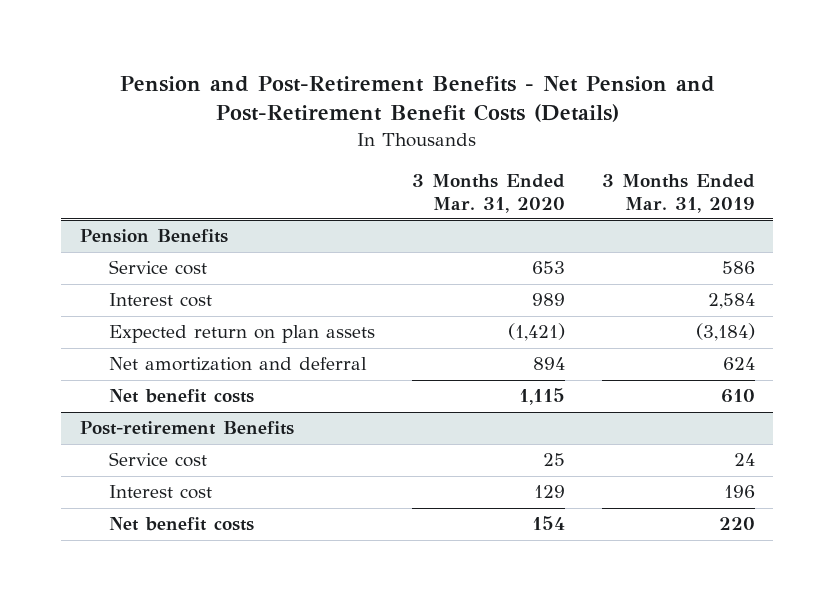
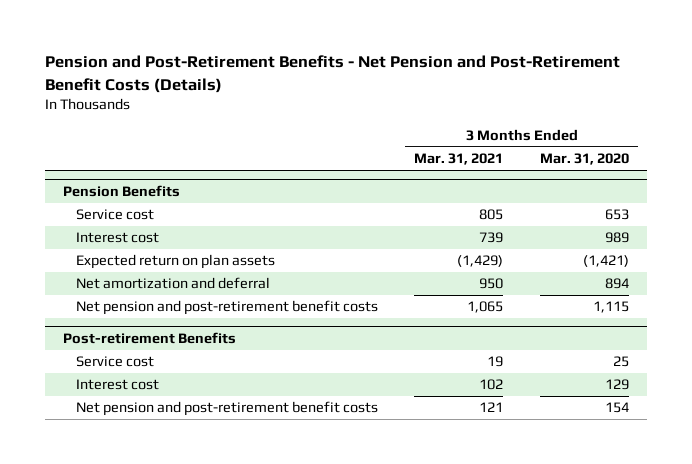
[601,174,755,213] 3 Months Ended Mar. 31, 2019 -> none
none -> [414,153,504,166] Mar. 31, 2021
[109,389,255,404] Net benefit costs -> [75,300,378,316] Net pension and post-retirement benefit costs
[109,517,255,532] Net benefit costs -> [75,401,378,417] Net pension and post-retirement benefit costs

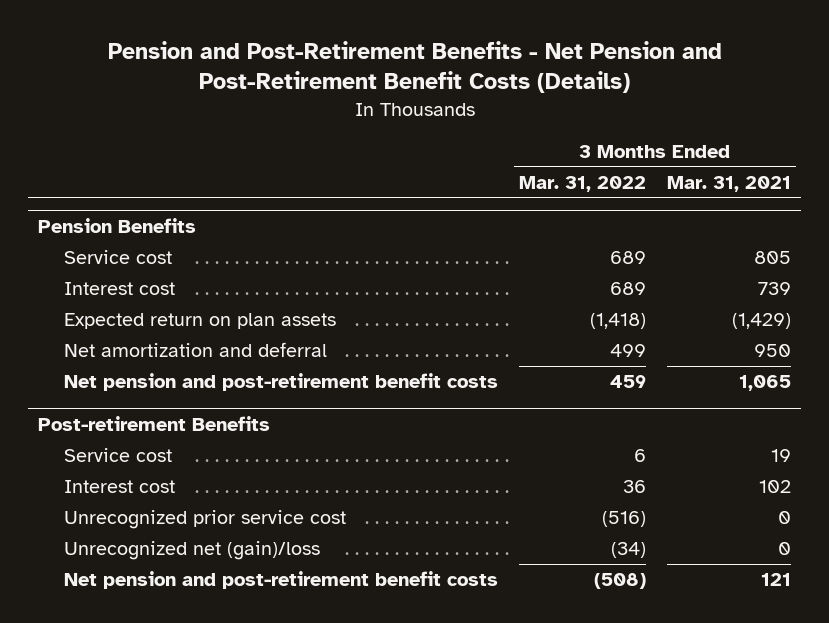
[539,153,629,166] Mar. 31, 2020 -> none
none -> [518,175,646,192] Mar. 31, 2022
none -> [64,510,347,530] Unrecognized prior service cost
none -> [64,541,321,561] Unrecognized net (gain)/loss

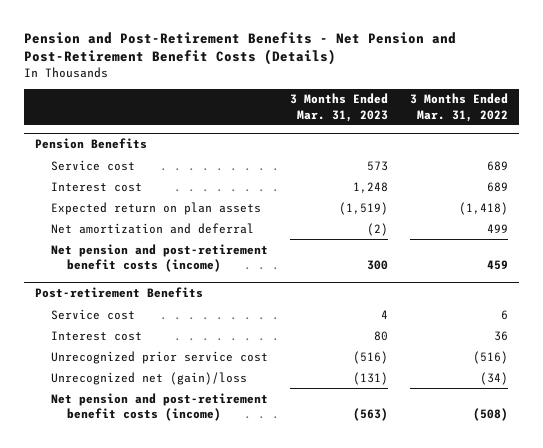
[666,175,791,192] Mar. 31, 2021 -> none
none -> [289,93,388,122] 3 Months Ended Mar. 31, 2023
[64,373,499,392] Net pension and post-retirement benefit costs -> [50,243,268,272] Net pension and post-retirement benefit costs (income)
[64,571,499,590] Net pension and post-retirement benefit costs -> [50,392,268,421] Net pension and post-retirement benefit costs (income)

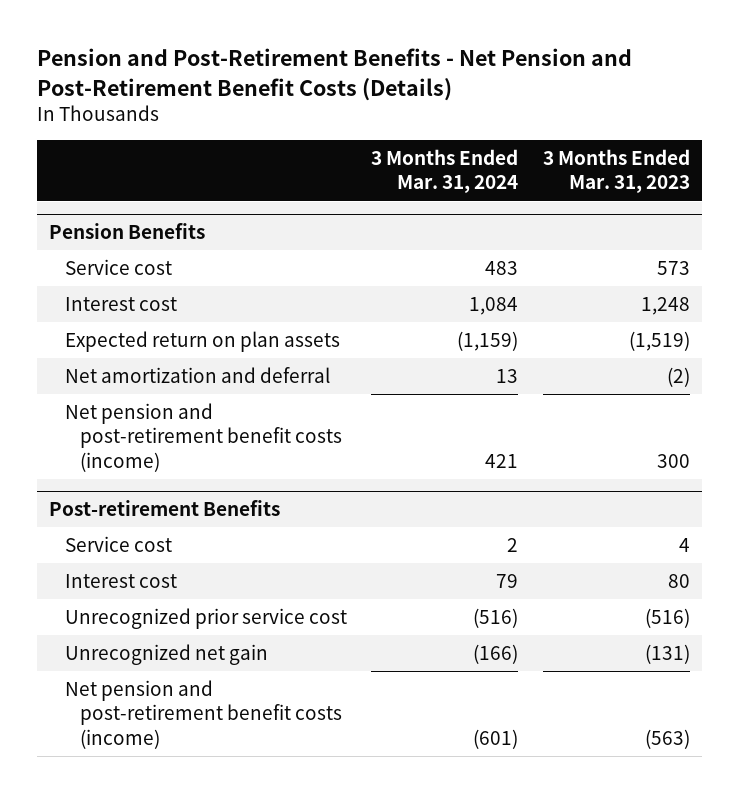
[409,93,508,122] 3 Months Ended Mar. 31, 2022 -> none
none -> [371,149,519,194] 3 Months Ended Mar. 31, 2024
[50,371,247,385] Unrecognized net (gain)/loss -> [64,644,268,666] Unrecognized net gain

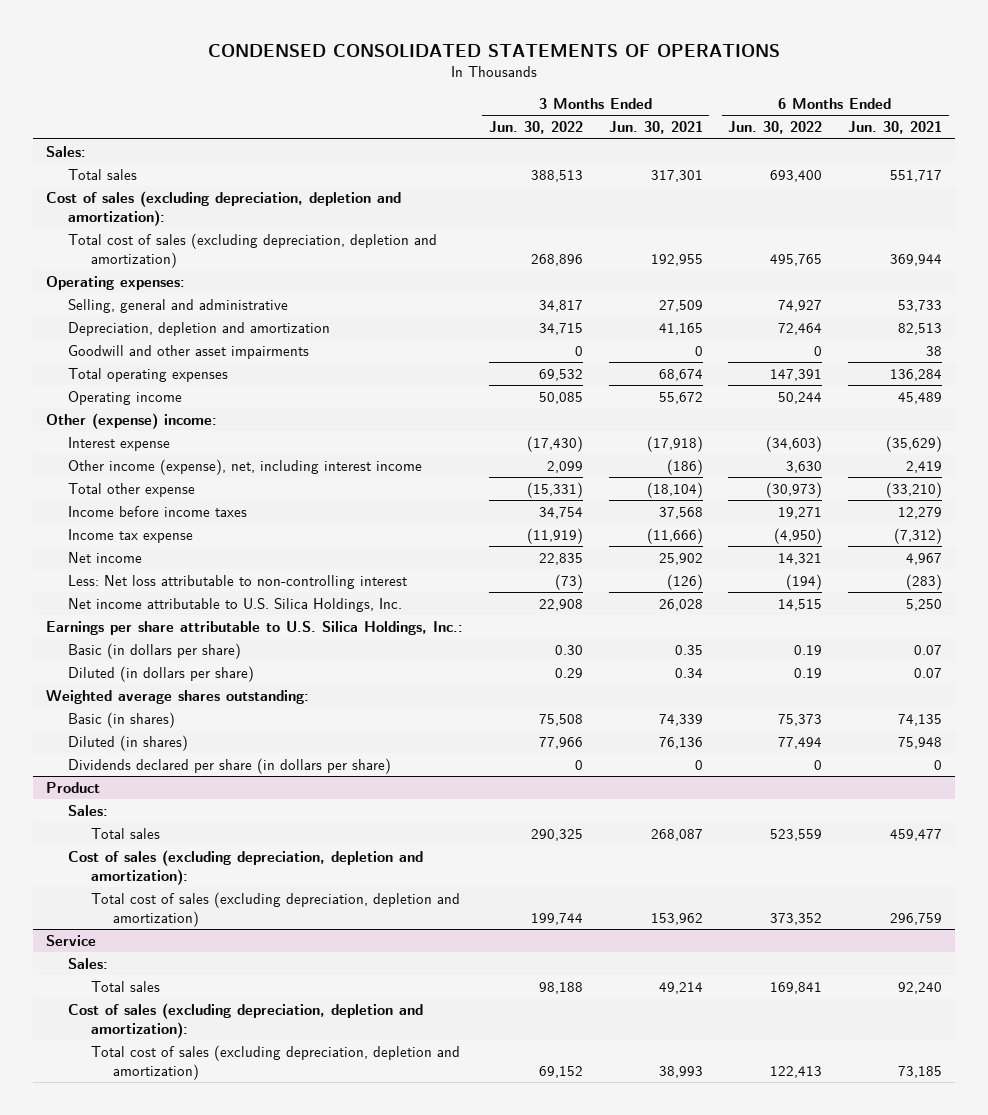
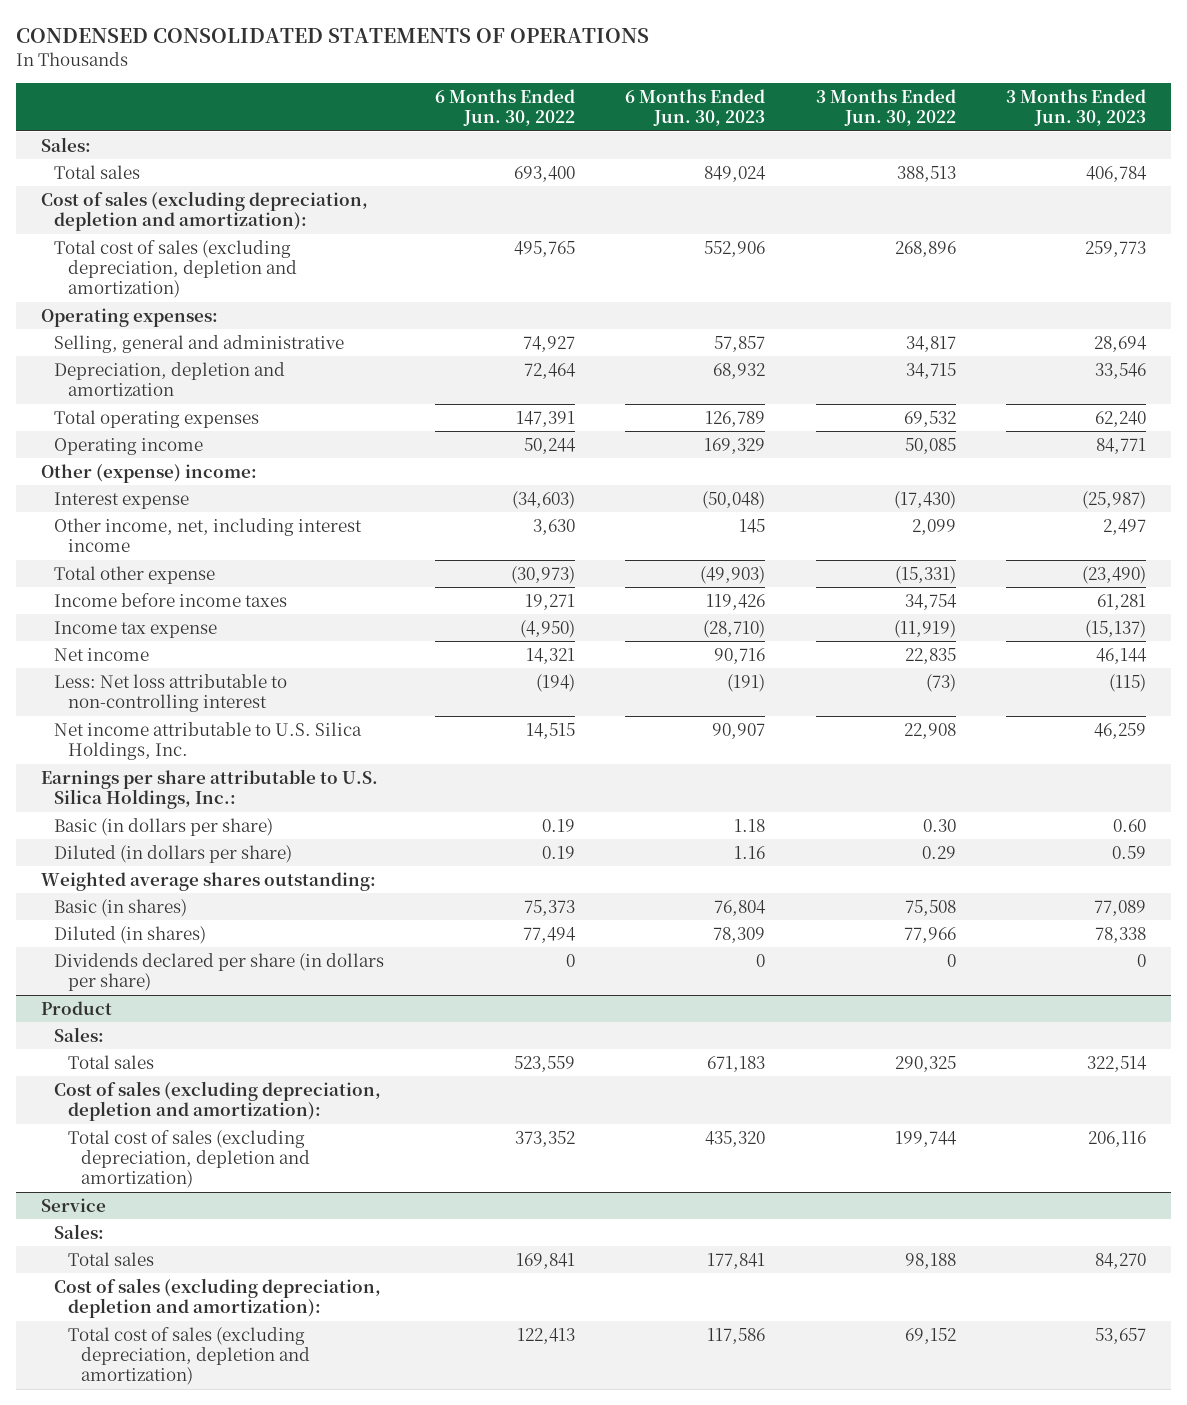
[608,121,703,135] Jun. 30, 2021 -> none
[848,121,943,135] Jun. 30, 2021 -> none
none -> [625,89,766,127] 6 Months Ended Jun. 30, 2023
none -> [1006,89,1147,127] 3 Months Ended Jun. 30, 2023
[68,344,310,359] Goodwill and other asset impairments -> none
[68,458,423,475] Other income (expense), net, including interest income -> [54,517,363,553] Other income, net, including interest income

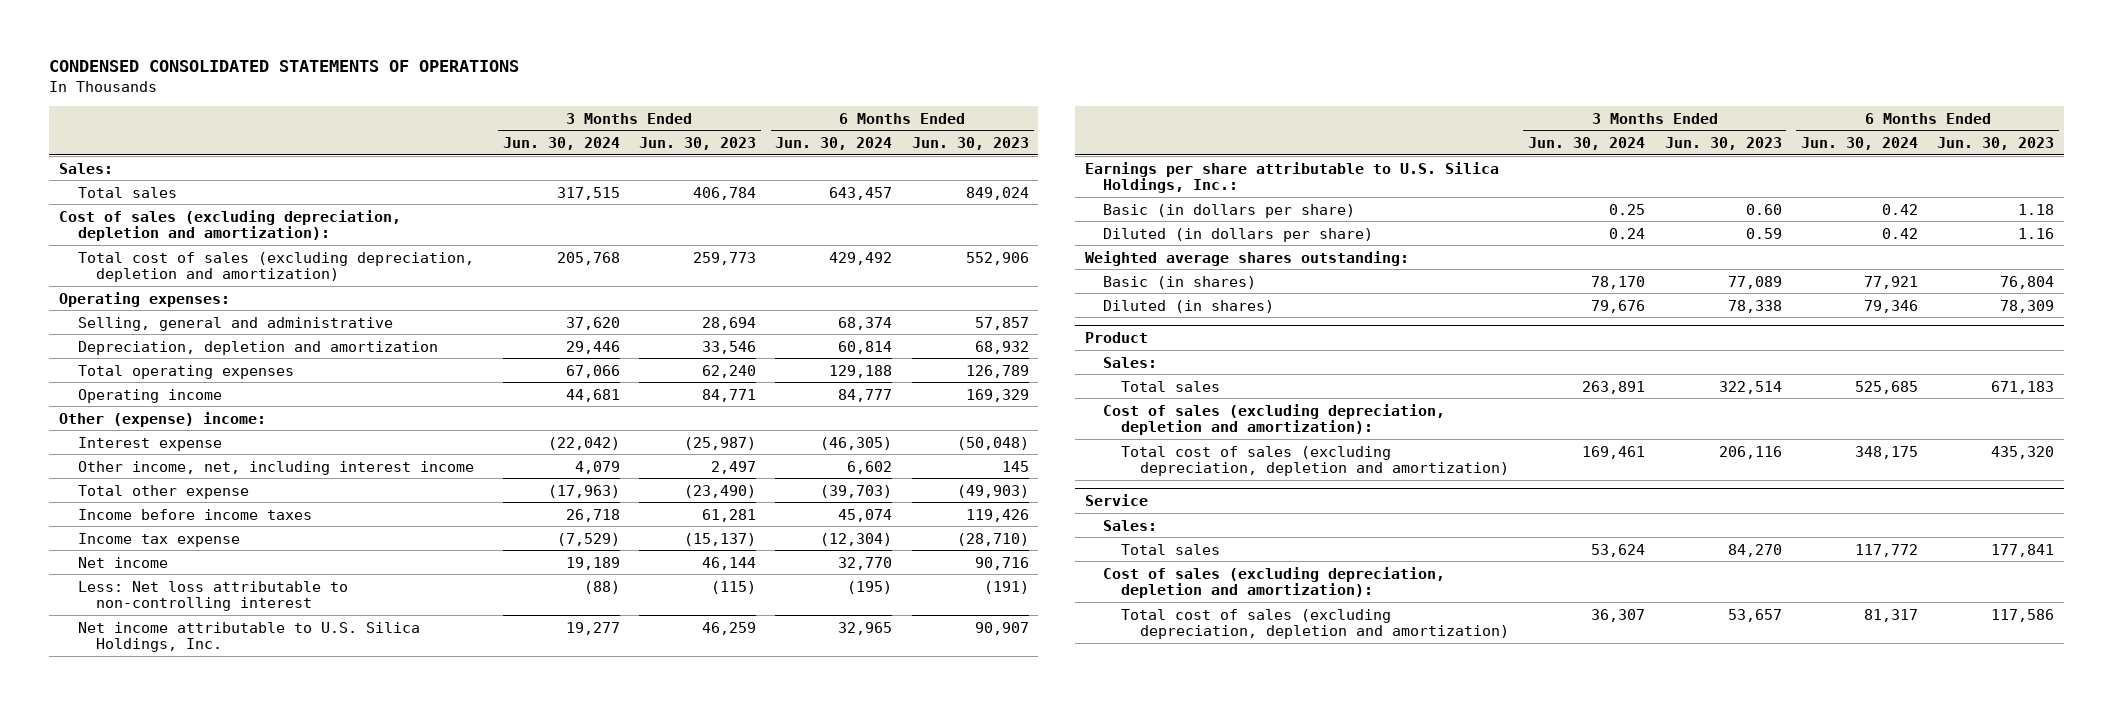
[434,89,575,127] 6 Months Ended Jun. 30, 2022 -> none
[815,89,956,127] 3 Months Ended Jun. 30, 2022 -> none
none -> [502,137,620,151] Jun. 30, 2024
none -> [775,137,893,151] Jun. 30, 2024
[54,952,385,992] Dividends declared per share (in dollars per share) -> none

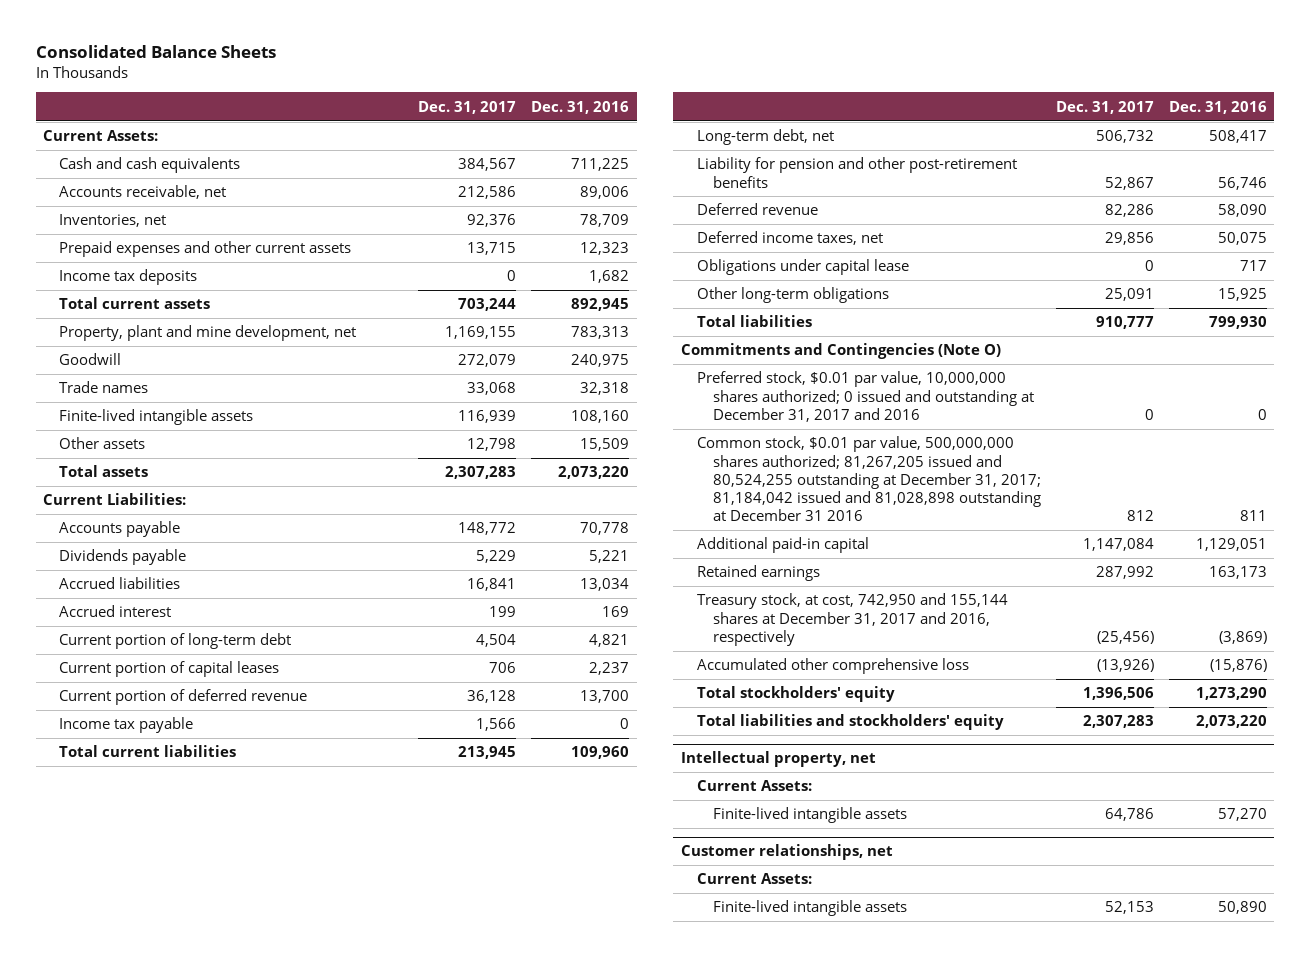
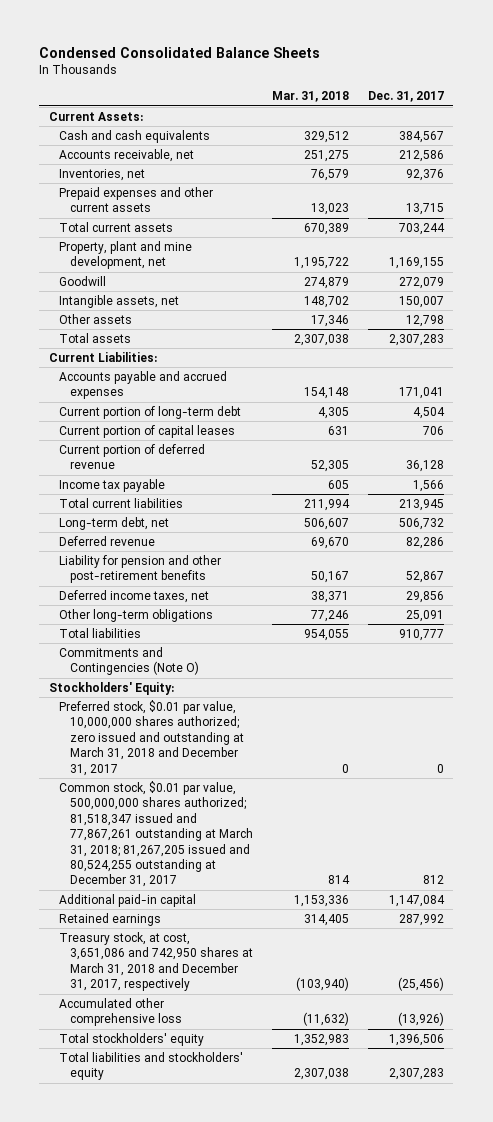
[35,45,276,59] Consolidated Balance Sheets -> [39,46,321,58] Condensed Consolidated Balance Sheets
[531,100,630,114] Dec. 31, 2016 -> none
none -> [271,91,349,103] Mar. 31, 2018
[59,269,198,286] Income tax deposits -> none
[59,381,149,394] Trade names -> none
[59,409,254,426] Finite-lived intangible assets -> none
none -> [59,294,180,308] Intangible assets, net
[59,521,181,538] Accounts payable -> none
[59,549,187,566] Dividends payable -> none
[59,577,181,590] Accrued liabilities -> none
[59,605,172,618] Accrued interest -> none
none -> [59,370,228,400] Accounts payable and accrued expenses
[696,157,1017,188] Liability for pension and other post-retirement benefits -> [59,554,222,584] Liability for pension and other post-retirement benefits
[696,259,909,276] Obligations under capital lease -> none
none -> [48,681,174,695] Stockholders' Equity:
[696,371,1034,422] Preferred stock, $0.01 par value, 10,000,000 shares authorized; 0 issued and outstanding at December 31, 2017 and 2016 -> [59,699,244,776] Preferred stock, $0.01 par value, 10,000,000 shares authorized; zero issued and outstanding at March 31, 2018 and December 31, 2017
[696,436,1041,522] Common stock, $0.01 par value, 500,000,000 shares authorized; 81,267,205 issued and 80,524,255 outstanding at December 31, 2017; 81,184,042 issued and 81,028,898 outstanding at December 31 2016 -> [59,780,253,888] Common stock, $0.01 par value, 500,000,000 shares authorized; 81,518,347 issued and 77,867,261 outstanding at March 31, 2018; 81,267,205 issued and 80,524,255 outstanding at December 31, 2017
[696,593,1008,646] Treasury stock, at cost, 742,950 and 155,144 shares at December 31, 2017 and 2016, respectively -> [59,931,253,992] Treasury stock, at cost, 3,651,086 and 742,950 shares at March 31, 2018 and December 31, 2017, respectively
[680,751,876,768] Intellectual property, net -> none
[696,780,812,792] Current Assets: -> none
[712,807,907,824] Finite-lived intangible assets -> none
[680,844,893,861] Customer relationships, net -> none
[696,873,812,885] Current Assets: -> none
[712,900,907,917] Finite-lived intangible assets -> none

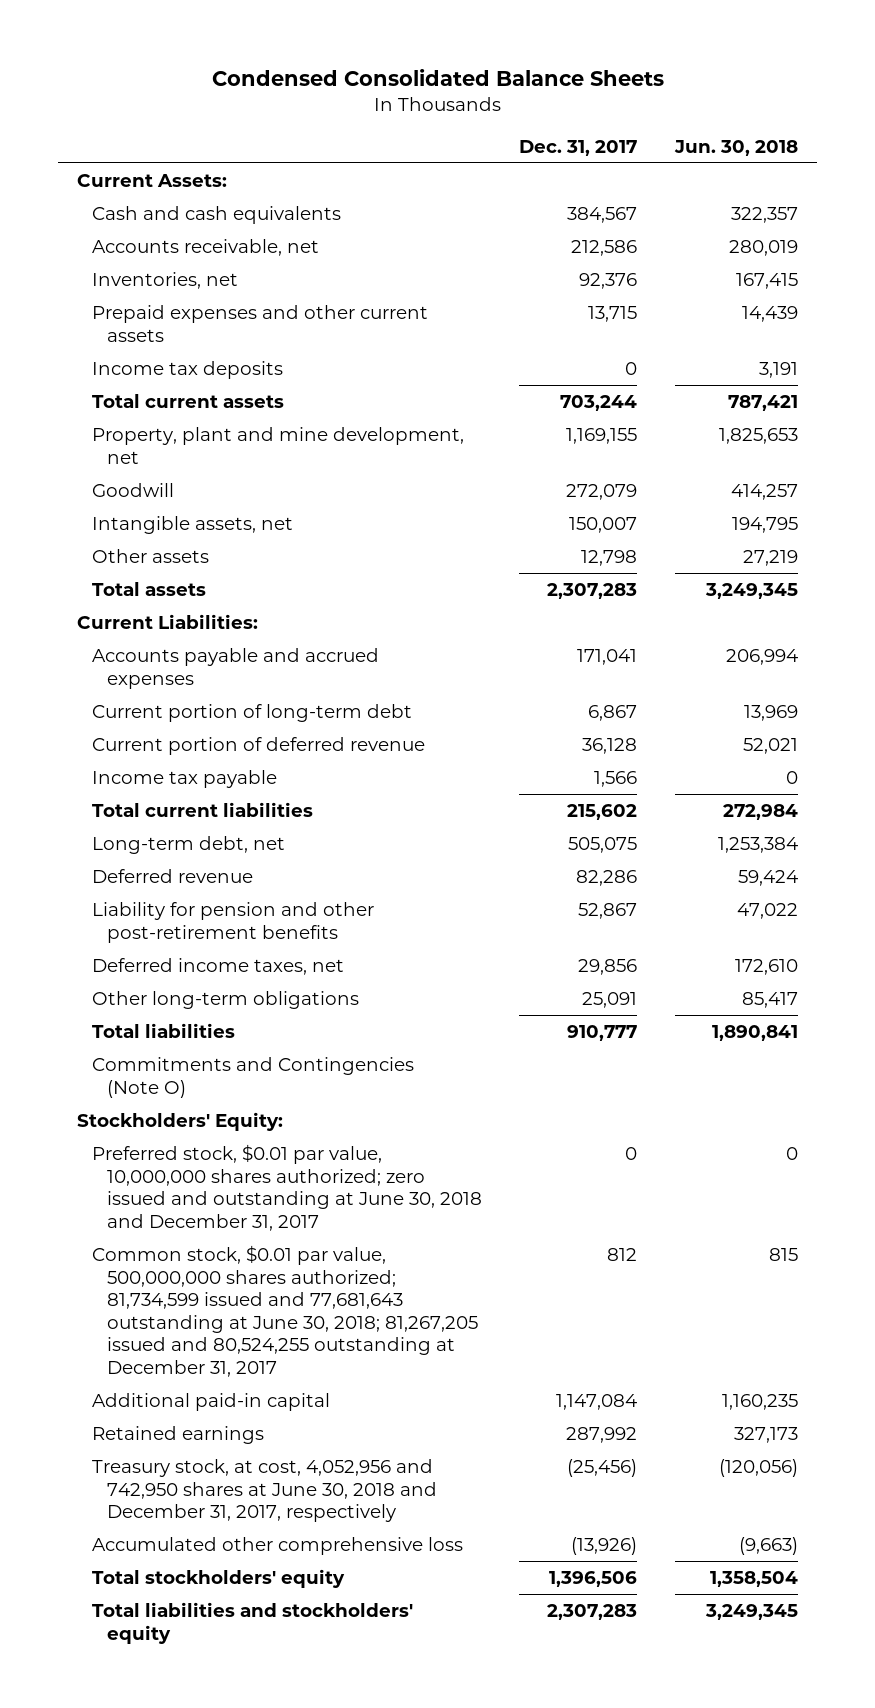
[271,91,349,103] Mar. 31, 2018 -> none
none -> [674,139,799,156] Jun. 30, 2018
none -> [91,361,283,380] Income tax deposits
[59,424,236,438] Current portion of capital leases -> none
[412,406,445,419] 4,504 -> [588,705,638,722] 6,867
[398,498,444,511] 213,945 -> [567,804,638,821] 215,602
[398,517,444,530] 506,732 -> [568,837,638,854] 505,075
[59,699,244,776] Preferred stock, $0.01 par value, 10,000,000 shares authorized; zero issued and outstanding at March 31, 2018 and December 31, 2017 -> [91,1144,482,1231] Preferred stock, $0.01 par value, 10,000,000 shares authorized; zero issued and outstanding at June 30, 2018 and December 31, 2017
[59,780,253,888] Common stock, $0.01 par value, 500,000,000 shares authorized; 81,518,347 issued and 77,867,261 outstanding at March 31, 2018; 81,267,205 issued and 80,524,255 outstanding at December 31, 2017 -> [91,1245,478,1377] Common stock, $0.01 par value, 500,000,000 shares authorized; 81,734,599 issued and 77,681,643 outstanding at June 30, 2018; 81,267,205 issued and 80,524,255 outstanding at December 31, 2017
[59,931,253,992] Treasury stock, at cost, 3,651,086 and 742,950 shares at March 31, 2018 and December 31, 2017, respectively -> [91,1459,437,1523] Treasury stock, at cost, 4,052,956 and 742,950 shares at June 30, 2018 and December 31, 2017, respectively

